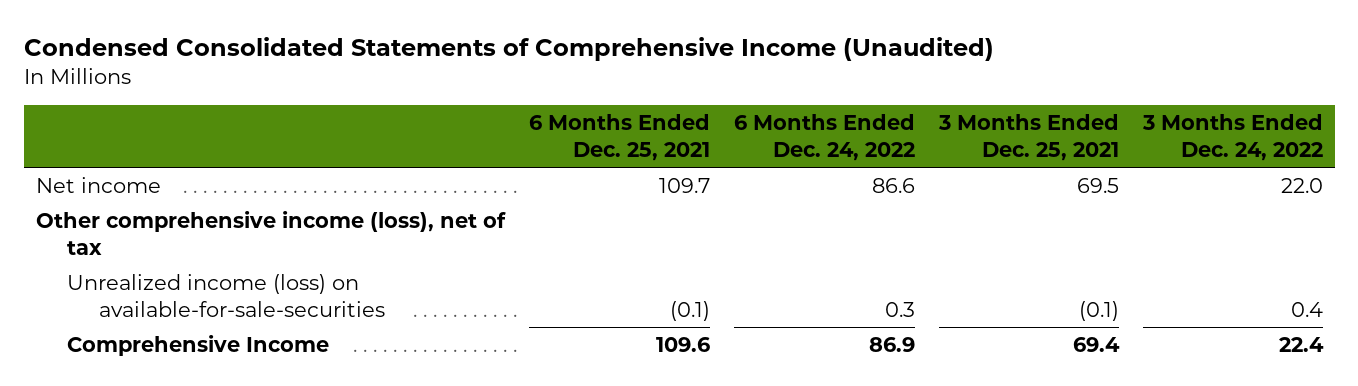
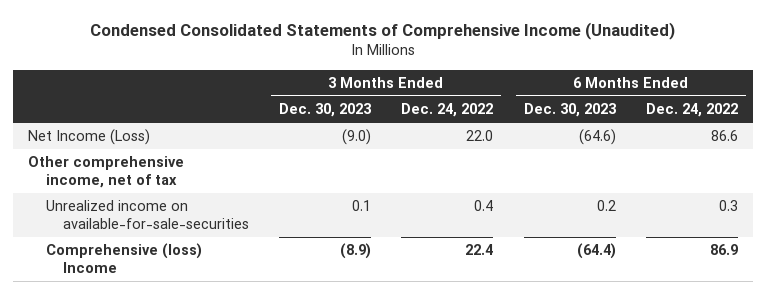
[528,113,710,161] 6 Months Ended Dec. 25, 2021 -> none
[937,113,1119,161] 3 Months Ended Dec. 25, 2021 -> none
none -> [279,103,372,118] Dec. 30, 2023
none -> [523,103,616,118] Dec. 30, 2023
[35,176,161,193] Net income -> [28,129,151,146] Net Income (Loss)
[35,210,506,255] Other comprehensive income (loss), net of tax -> [28,156,185,188] Other comprehensive income, net of tax
[67,273,386,317] Unrealized income (loss) on available-for-sale-securities -> [45,200,249,229] Unrealized income on available-for-sale-securities
[67,334,330,356] Comprehensive Income -> [45,243,202,273] Comprehensive (loss) Income

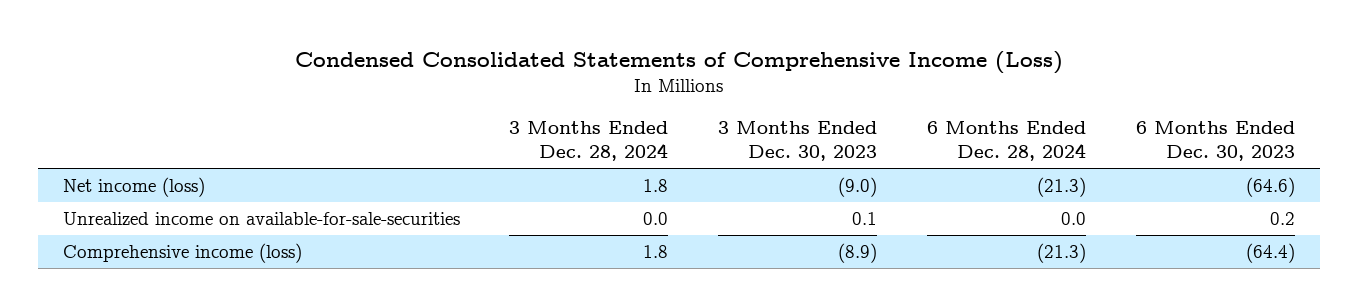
[90,21,676,40] Condensed Consolidated Statements of Comprehensive Income (Unaudited) -> [294,50,1063,74] Condensed Consolidated Statements of Comprehensive Income (Loss)
[401,103,494,118] Dec. 24, 2022 -> none
[645,103,738,118] Dec. 24, 2022 -> none
none -> [509,121,669,161] 3 Months Ended Dec. 28, 2024
none -> [926,121,1086,161] 6 Months Ended Dec. 28, 2024
[28,156,185,188] Other comprehensive income, net of tax -> none
[28,129,151,146] Net Income (Loss) -> [62,177,205,198] Net income (loss)
[45,243,202,273] Comprehensive (loss) Income -> [62,243,302,264] Comprehensive income (loss)

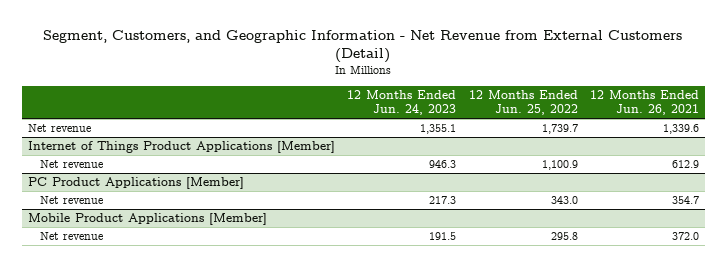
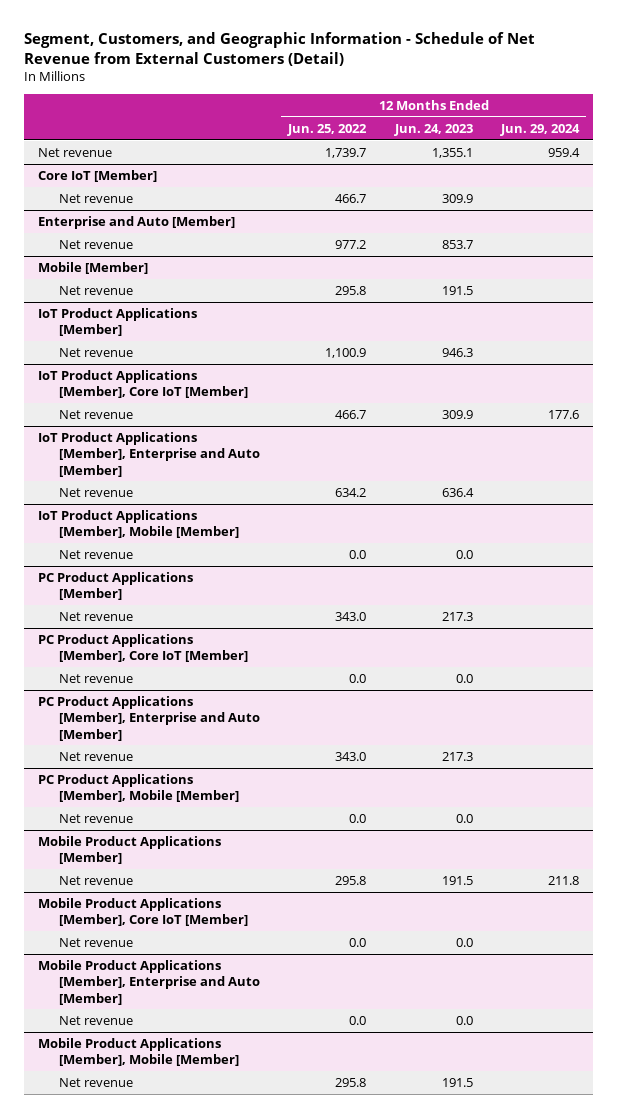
[43,30,683,64] Segment, Customers, and Geographic Information - Net Revenue from External Customers (Detail) -> [23,31,535,66] Segment, Customers, and Geographic Information - Schedule of Net Revenue from External Customers (Detail)
[590,90,700,116] 12 Months Ended Jun. 26, 2021 -> none
none -> [500,123,581,136] Jun. 29, 2024
none -> [38,169,158,182] Core IoT [Member]
none -> [58,193,133,203] Net revenue
none -> [38,215,236,229] Enterprise and Auto [Member]
none -> [58,239,133,249] Net revenue
none -> [38,261,149,274] Mobile [Member]
none -> [58,285,133,295] Net revenue
[27,141,335,154] Internet of Things Product Applications [Member] -> [38,307,198,337] IoT Product Applications [Member]
none -> [38,369,248,399] IoT Product Applications [Member], Core IoT [Member]
none -> [58,409,133,419] Net revenue
none -> [38,431,260,477] IoT Product Applications [Member], Enterprise and Auto [Member]
none -> [58,487,133,497] Net revenue
none -> [38,509,239,539] IoT Product Applications [Member], Mobile [Member]
none -> [58,549,133,559] Net revenue
none -> [38,633,248,663] PC Product Applications [Member], Core IoT [Member]
none -> [58,673,133,683] Net revenue
none -> [38,695,260,741] PC Product Applications [Member], Enterprise and Auto [Member]
none -> [58,751,133,761] Net revenue
none -> [38,773,239,803] PC Product Applications [Member], Mobile [Member]
none -> [58,813,133,823] Net revenue
none -> [38,897,248,927] Mobile Product Applications [Member], Core IoT [Member]
none -> [58,937,133,947] Net revenue
none -> [38,959,260,1005] Mobile Product Applications [Member], Enterprise and Auto [Member]
none -> [58,1015,133,1025] Net revenue
none -> [38,1037,239,1067] Mobile Product Applications [Member], Mobile [Member]
none -> [58,1077,133,1087] Net revenue

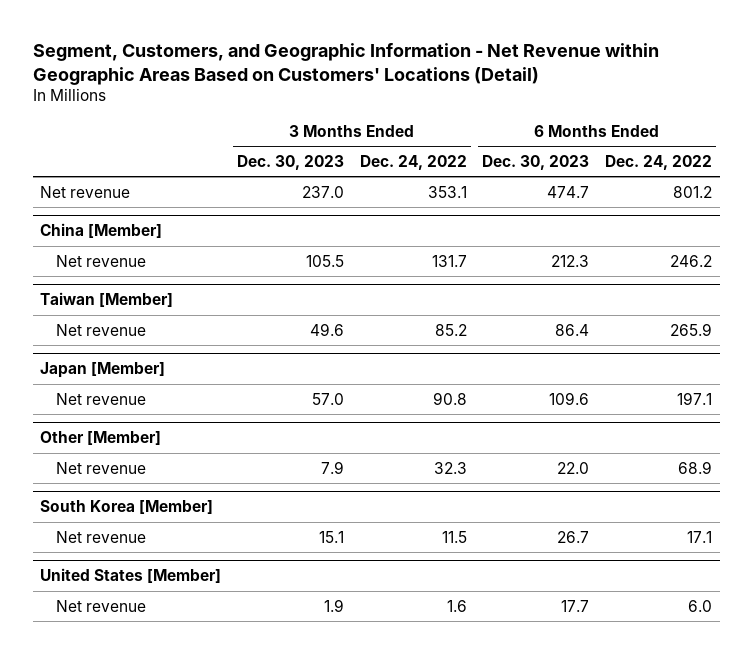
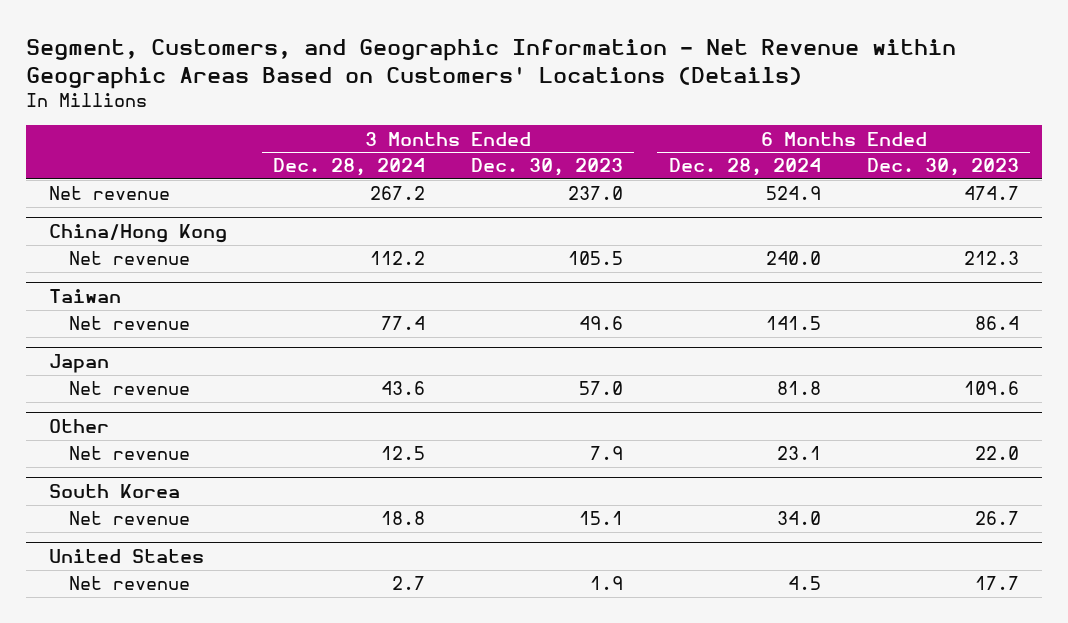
[32,42,659,85] Segment, Customers, and Geographic Information - Net Revenue within Geographic Areas Based on Customers' Locations (Detail) -> [26,38,957,89] Segment, Customers, and Geographic Information - Net Revenue within Geographic Areas Based on Customers' Locations (Details)
[359,155,467,171] Dec. 24, 2022 -> none
[605,155,713,171] Dec. 24, 2022 -> none
none -> [273,158,426,177] Dec. 28, 2024
none -> [668,158,821,177] Dec. 28, 2024
[40,223,163,239] China [Member] -> [49,224,228,244] China/Hong Kong
[40,292,174,308] Taiwan [Member] -> [49,289,122,304] Taiwan
[40,362,166,379] Japan [Member] -> [49,354,110,374] Japan
[40,431,162,446] Other [Member] -> [49,419,110,434] Other
[40,500,214,515] South Korea [Member] -> [49,484,181,499] South Korea
[40,568,222,584] United States [Member] -> [49,549,205,564] United States

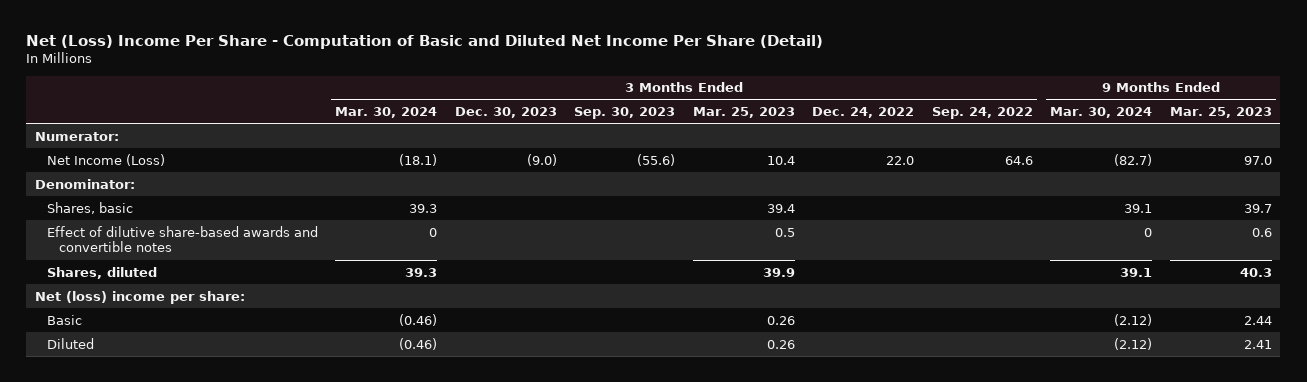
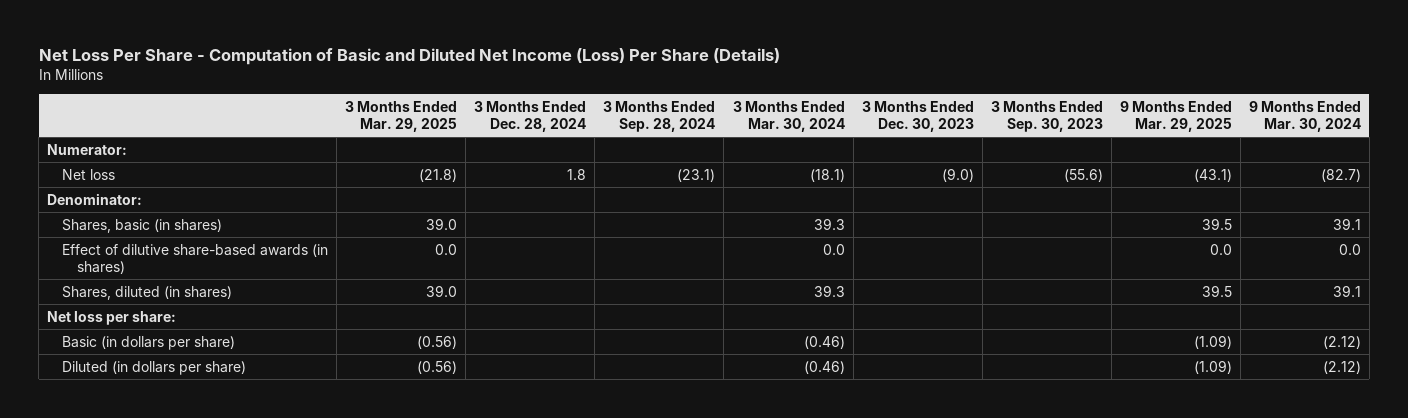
[26,34,824,49] Net (Loss) Income Per Share - Computation of Basic and Diluted Net Income Per Share (Detail) -> [38,47,780,65] Net Loss Per Share - Computation of Basic and Diluted Net Income (Loss) Per Share (Details)
[692,106,795,118] Mar. 25, 2023 -> none
[812,106,915,118] Dec. 24, 2022 -> none
[931,106,1033,119] Sep. 24, 2022 -> none
[1169,106,1272,118] Mar. 25, 2023 -> none
none -> [345,100,458,132] 3 Months Ended Mar. 29, 2025
none -> [474,100,587,132] 3 Months Ended Dec. 28, 2024
none -> [603,100,716,132] 3 Months Ended Sep. 28, 2024
none -> [1119,100,1232,132] 9 Months Ended Mar. 29, 2025
[46,153,165,166] Net Income (Loss) -> [62,168,116,180] Net loss
[46,201,133,214] Shares, basic -> [62,218,223,233] Shares, basic (in shares)
[46,225,318,253] Effect of dilutive share-based awards and convertible notes -> [62,243,329,274] Effect of dilutive share-based awards (in shares)
[429,227,438,237] 0 -> [822,243,845,255] 0.0
[1144,227,1153,237] 0 -> [1338,243,1361,255] 0.0
[46,266,157,279] Shares, diluted -> [62,285,233,300] Shares, diluted (in shares)
[35,290,246,304] Net (loss) income per share: -> [47,310,177,325] Net loss per share:
[46,314,82,325] Basic -> [62,335,236,350] Basic (in dollars per share)
[46,337,94,349] Diluted -> [62,360,247,375] Diluted (in dollars per share)

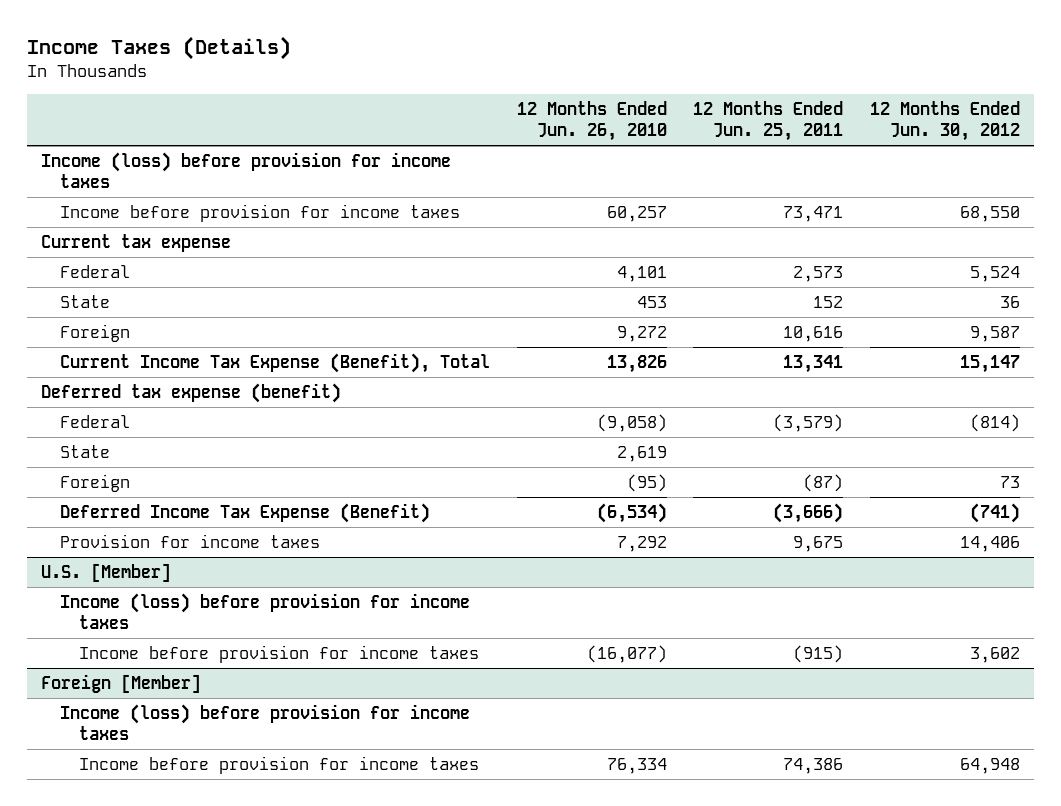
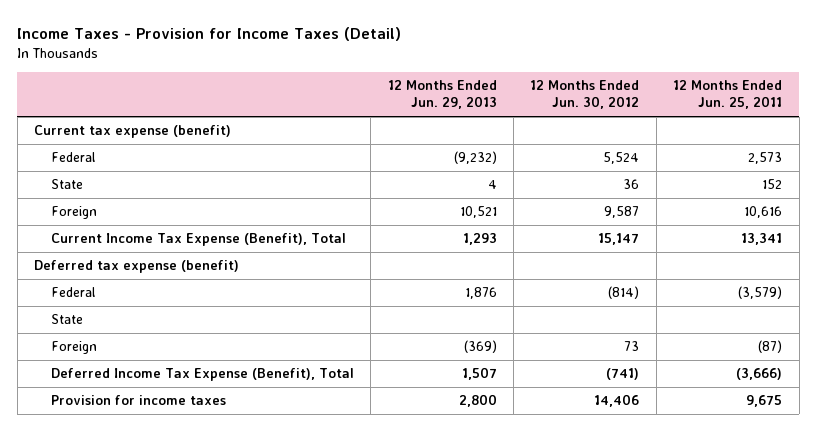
[27,35,292,60] Income Taxes (Details) -> [17,27,402,42] Income Taxes - Provision for Income Taxes (Detail)
[516,101,667,142] 12 Months Ended Jun. 26, 2010 -> none
none -> [387,80,497,110] 12 Months Ended Jun. 29, 2013
[40,152,451,189] Income (loss) before provision for income taxes -> none
[59,204,460,223] Income before provision for income taxes -> none
[40,234,231,253] Current tax expense -> [34,125,232,139] Current tax expense (benefit)
[59,503,430,524] Deferred Income Tax Expense (Benefit) -> [50,368,354,382] Deferred Income Tax Expense (Benefit), Total
[40,563,171,583] U.S. [Member] -> none
[59,593,470,630] Income (loss) before provision for income taxes -> none
[79,645,480,664] Income before provision for income taxes -> none
[40,674,201,694] Foreign [Member] -> none
[59,704,470,741] Income (loss) before provision for income taxes -> none
[79,756,480,775] Income before provision for income taxes -> none

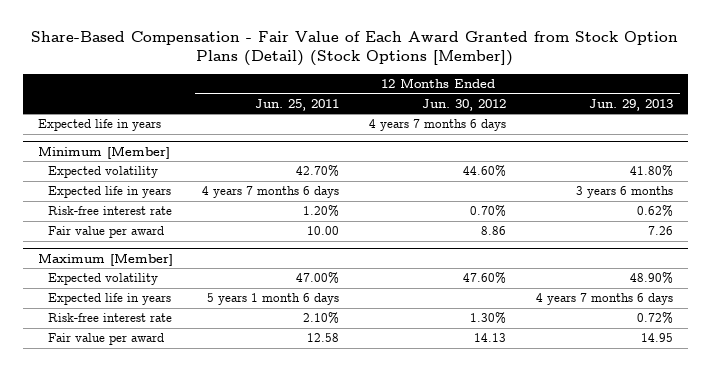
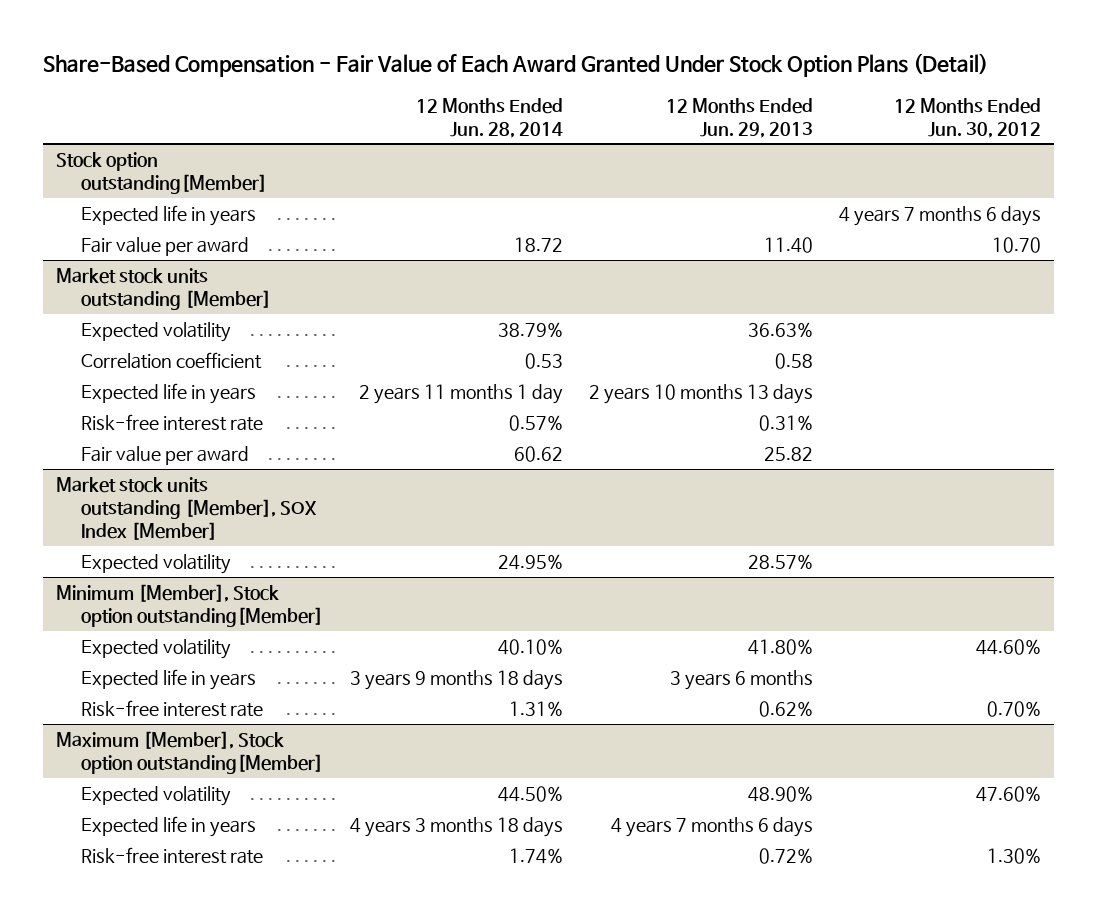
[31,31,679,67] Share-Based Compensation - Fair Value of Each Award Granted from Stock Option Plans (Detail) (Stock Options [Member]) -> [43,53,989,78] Share-Based Compensation - Fair Value of Each Award Granted Under Stock Option Plans (Detail)
[255,98,340,111] Jun. 25, 2011 -> none
none -> [415,97,563,138] 12 Months Ended Jun. 28, 2014
none -> [56,151,268,194] Stock option outstanding[Member]
[37,145,170,159] Minimum [Member] -> none
none -> [81,236,250,256] Fair value per award
none -> [56,267,272,310] Market stock units outstanding [Member]
none -> [81,321,232,342] Expected volatility
none -> [81,351,263,369] Correlation coefficient
none -> [81,382,257,404] Expected life in years
none -> [81,413,264,431] Risk-free interest rate
none -> [81,445,250,465] Fair value per award
none -> [56,476,318,541] Market stock units outstanding [Member], SOX Index [Member]
none -> [81,553,232,574] Expected volatility
none -> [56,583,324,627] Minimum [Member], Stock option outstanding[Member]
[47,226,164,239] Fair value per award -> none
[37,252,173,266] Maximum [Member] -> none
none -> [56,730,324,774] Maximum [Member], Stock option outstanding[Member]
[47,333,164,346] Fair value per award -> none

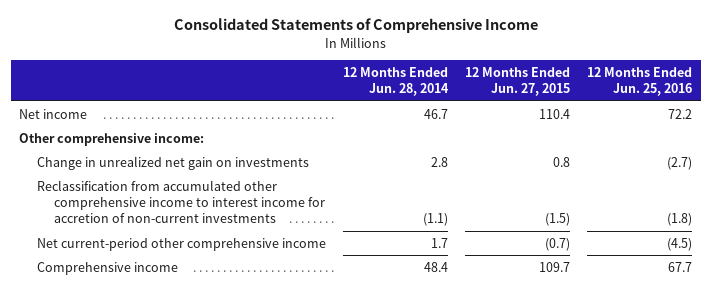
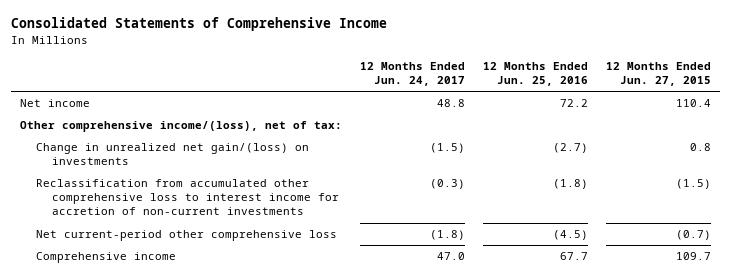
[342,67,449,97] 12 Months Ended Jun. 28, 2014 -> none
none -> [359,62,465,87] 12 Months Ended Jun. 24, 2017
[19,132,205,146] Other comprehensive income: -> [19,121,342,133] Other comprehensive income/(loss), net of tax:
[36,155,309,170] Change in unrealized net gain on investments -> [36,143,310,166] Change in unrealized net gain/(loss) on investments
[36,179,326,224] Reclassification from accumulated other comprehensive income to interest income for accretion of non-current investments -> [36,179,340,216] Reclassification from accumulated other comprehensive loss to interest income for accretion of non-current investments
[36,237,326,251] Net current-period other comprehensive income -> [36,230,338,242] Net current-period other comprehensive loss

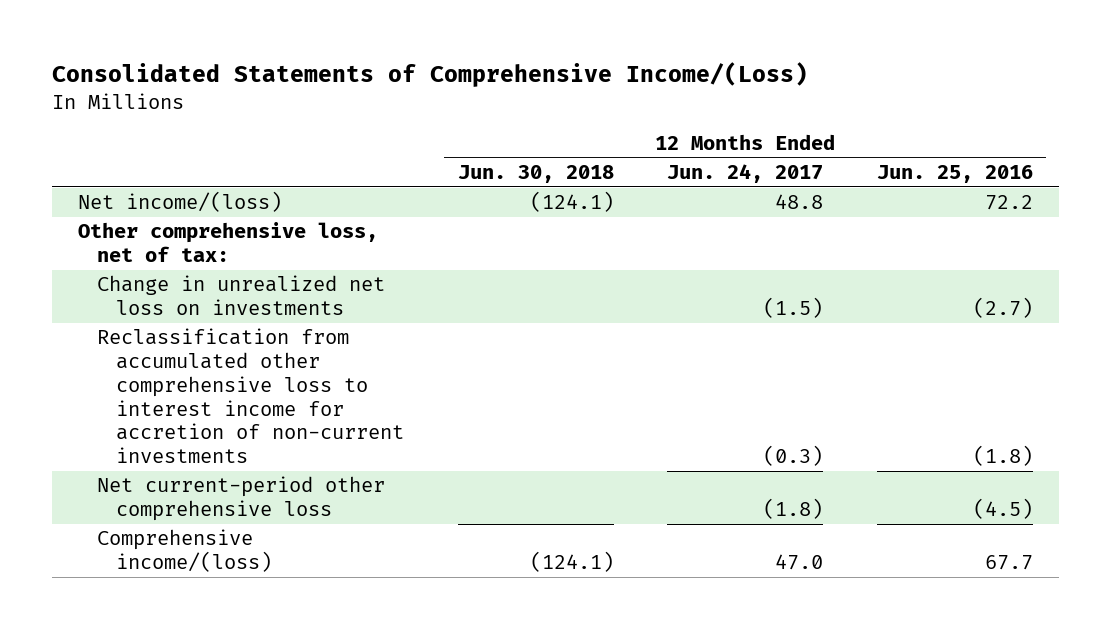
[11,17,388,32] Consolidated Statements of Comprehensive Income -> [51,62,808,88] Consolidated Statements of Comprehensive Income/(Loss)
[605,62,711,87] 12 Months Ended Jun. 27, 2015 -> none
none -> [457,165,614,184] Jun. 30, 2018
[19,99,90,108] Net income -> [78,191,283,213] Net income/(loss)
[19,121,342,133] Other comprehensive income/(loss), net of tax: -> [78,222,379,263] Other comprehensive loss, net of tax:
[36,143,310,166] Change in unrealized net gain/(loss) on investments -> [97,275,386,316] Change in unrealized net loss on investments
[36,252,177,264] Comprehensive income -> [97,529,273,573] Comprehensive income/(loss)

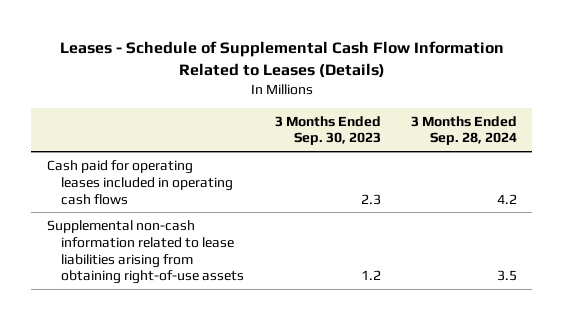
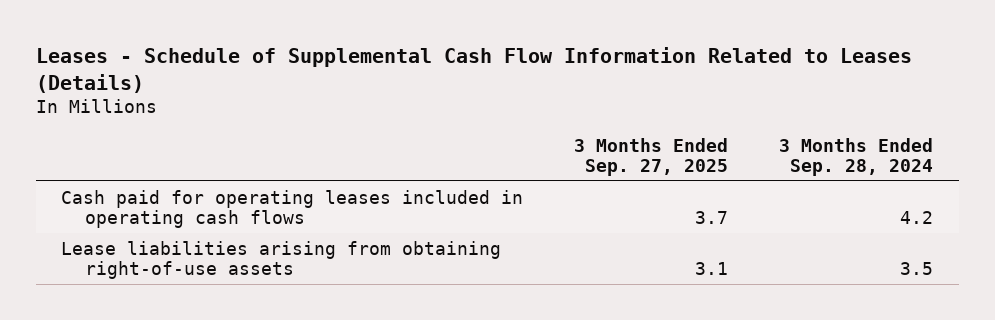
[274,115,381,146] 3 Months Ended Sep. 30, 2023 -> none
none -> [574,137,729,176] 3 Months Ended Sep. 27, 2025
[46,219,245,285] Supplemental non-cash information related to lease liabilities arising from obtaining right-of-use assets -> [61,240,502,279] Lease liabilities arising from obtaining right-of-use assets

